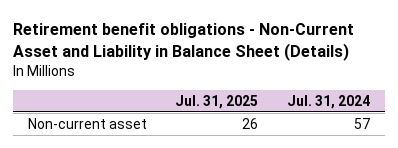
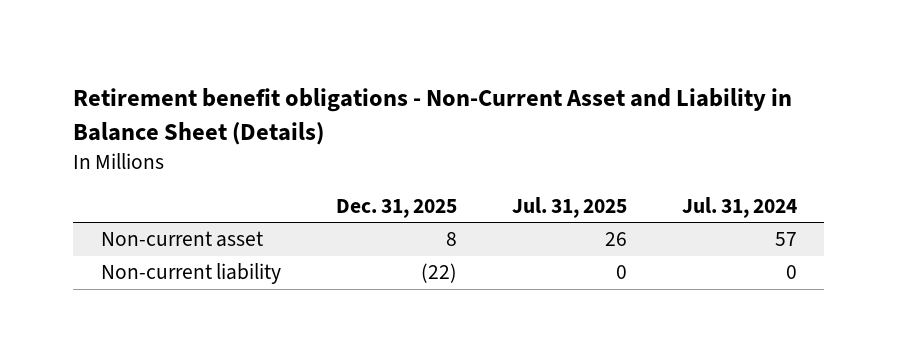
none -> [335,199,457,219] Dec. 31, 2025
none -> [100,263,281,285] Non-current liability

